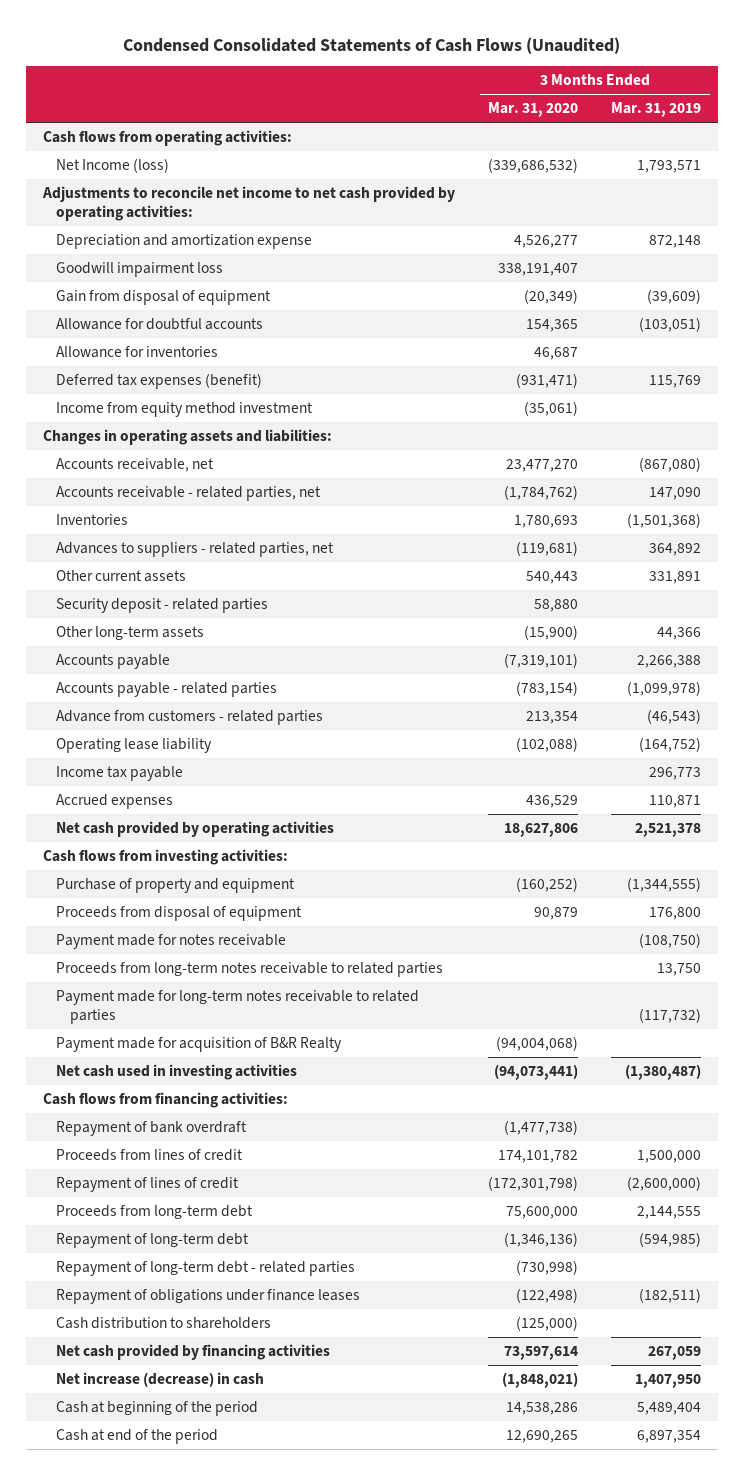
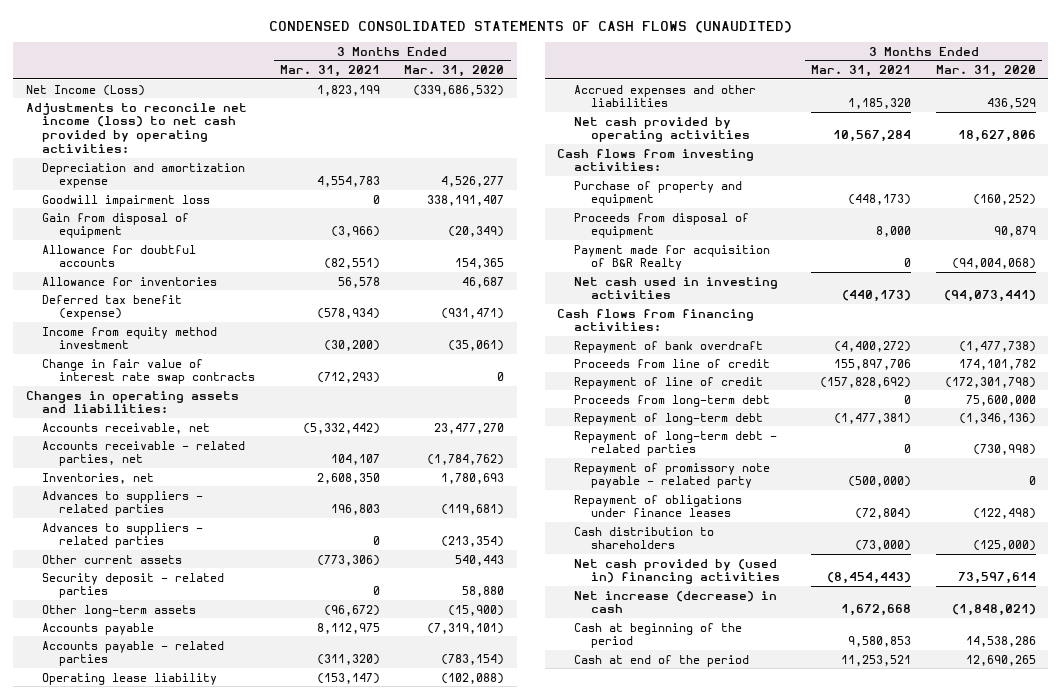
[123,36,621,54] Condensed Consolidated Statements of Cash Flows (Unaudited) -> [268,20,792,33] CONDENSED CONSOLIDATED STATEMENTS OF CASH FLOWS (UNAUDITED)
[611,102,702,118] Mar. 31, 2019 -> none
none -> [279,65,380,78] Mar. 31, 2021
[42,130,292,147] Cash flows from operating activities: -> none
[56,158,170,174] Net Income (loss) -> [25,84,145,96] Net Income (Loss)
[41,186,455,222] Adjustments to reconcile net income to net cash provided by operating activities: -> [25,102,247,154] Adjustments to reconcile net income (loss) to net cash provided by operating activities:
[56,373,263,390] Deferred tax expenses (benefit) -> [42,294,183,321] Deferred tax benefit (expense)
none -> [42,358,256,385] Change in fair value of interest rate swap contracts
[56,514,129,526] Inventories -> [42,472,155,484] Inventories, net
[56,542,335,558] Advances to suppliers - related parties, net -> [42,490,204,517] Advances to suppliers - related parties
none -> [42,522,204,549] Advances to suppliers - related parties
[56,710,324,726] Advance from customers - related parties -> none
[56,766,184,782] Income tax payable -> none
[56,794,174,810] Accrued expenses -> [574,84,757,108] Accrued expenses and other liabilities
[56,934,287,950] Payment made for notes receivable -> none
[56,962,444,978] Proceeds from long-term notes receivable to related parties -> none
[56,990,420,1025] Payment made for long-term notes receivable to related parties -> none
[56,1149,244,1162] Proceeds from lines of credit -> [574,358,771,368] Proceeds from line of credit
[56,1177,240,1193] Repayment of lines of credit -> [574,376,764,389] Repayment of line of credit
none -> [574,462,771,489] Repayment of promissory note payable - related party
[56,1344,331,1361] Net cash provided by financing activities -> [574,558,780,585] Net cash provided by (used in) financing activities

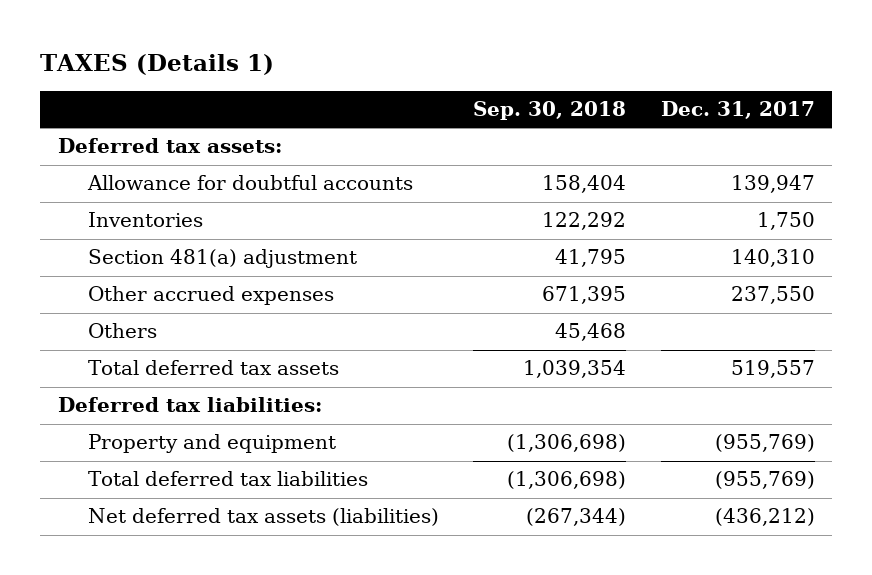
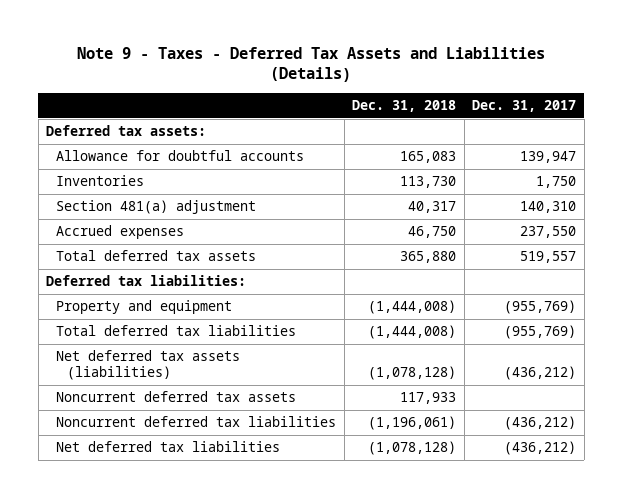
[40,53,275,75] TAXES (Details 1) -> [77,46,546,83] Note 9 - Taxes - Deferred Tax Assets and Liabilities (Details)
[473,101,627,121] Sep. 30, 2018 -> none
none -> [352,99,457,112] Dec. 31, 2018
[88,323,158,339] Others -> none
[88,286,335,306] Other accrued expenses -> [56,225,185,240] Accrued expenses
none -> [56,391,297,403] Noncurrent deferred tax assets
none -> [56,416,337,428] Noncurrent deferred tax liabilities
none -> [56,441,281,453] Net deferred tax liabilities

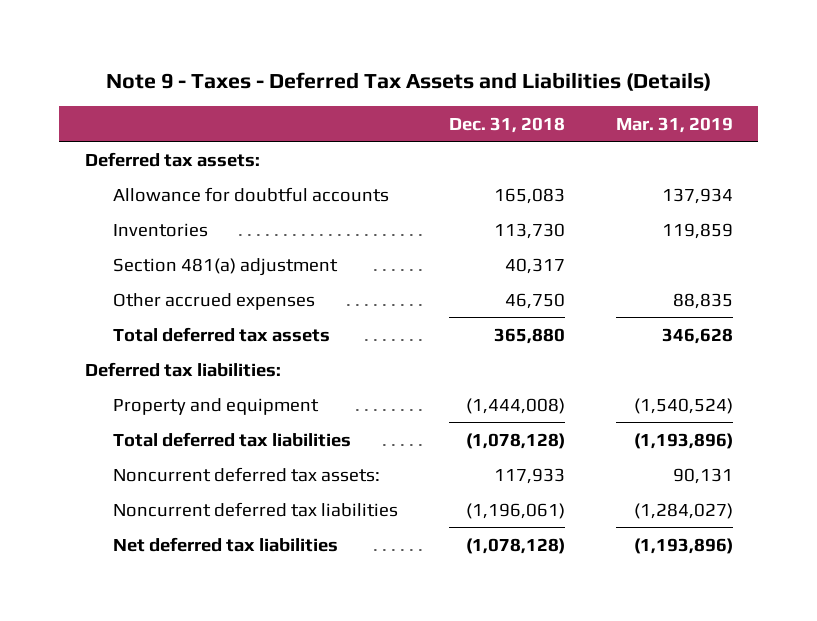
[472,99,577,112] Dec. 31, 2017 -> none
none -> [615,116,733,133] Mar. 31, 2019
[56,225,185,240] Accrued expenses -> [112,292,315,310] Other accrued expenses
[56,350,241,381] Net deferred tax assets (liabilities) -> none
[368,325,457,340] (1,444,008) -> [465,432,565,449] (1,078,128)
[56,391,297,403] Noncurrent deferred tax assets -> [112,466,380,482] Noncurrent deferred tax assets:

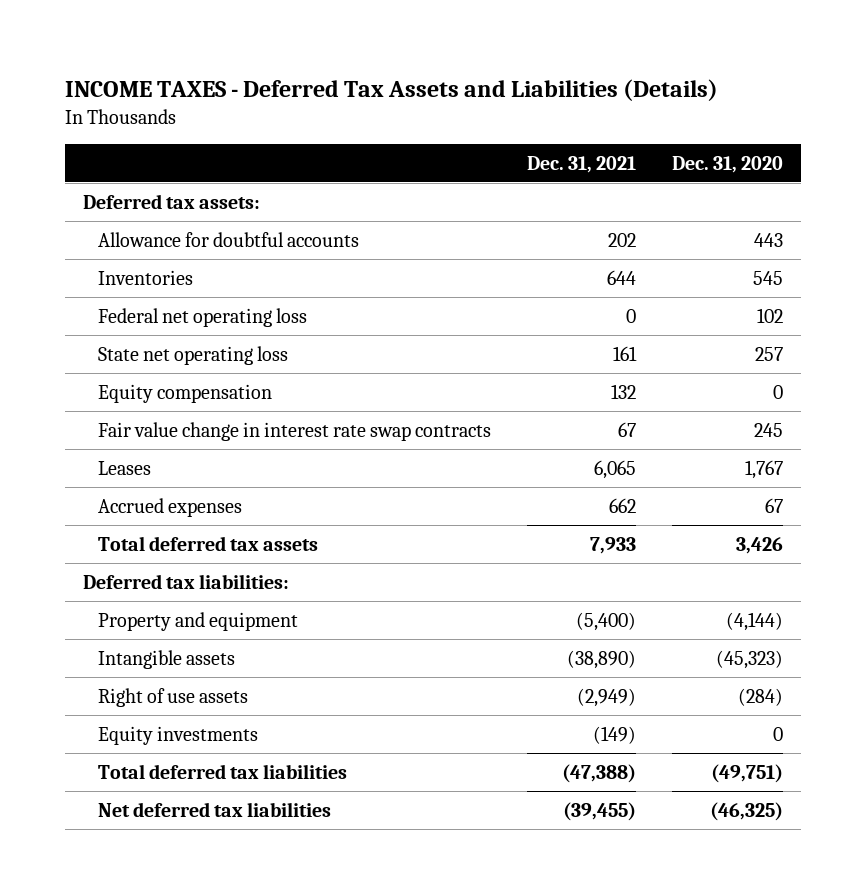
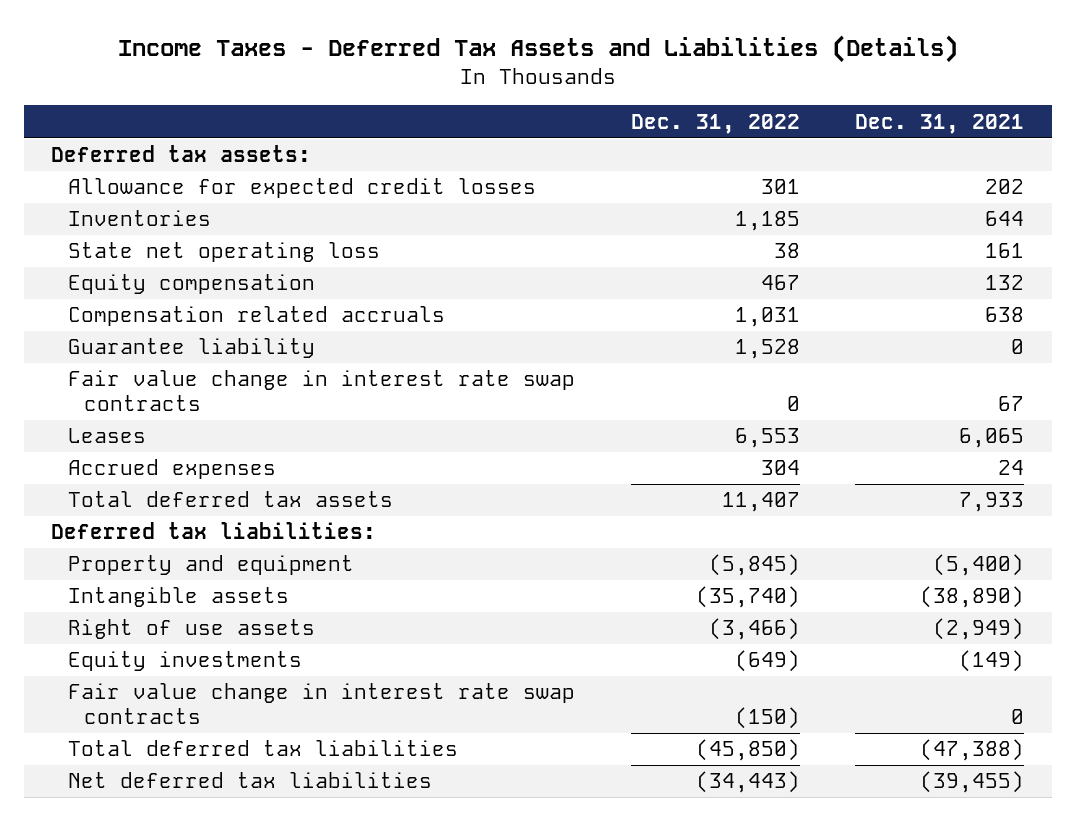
[65,78,719,101] INCOME TAXES - Deferred Tax Assets and Liabilities (Details) -> [117,35,958,64] Income Taxes - Deferred Tax Assets and Liabilities (Details)
[671,155,783,173] Dec. 31, 2020 -> none
none -> [630,113,800,134] Dec. 31, 2022
[97,231,359,247] Allowance for doubtful accounts -> none
none -> [67,178,536,199] Allowance for expected credit losses
[97,307,307,327] Federal net operating loss -> none
none -> [67,306,445,327] Compensation related accruals
none -> [67,338,315,359] Guarantee liability
[608,497,636,513] 662 -> [998,460,1025,476] 24
none -> [67,683,575,724] Fair value change in interest rate swap contracts

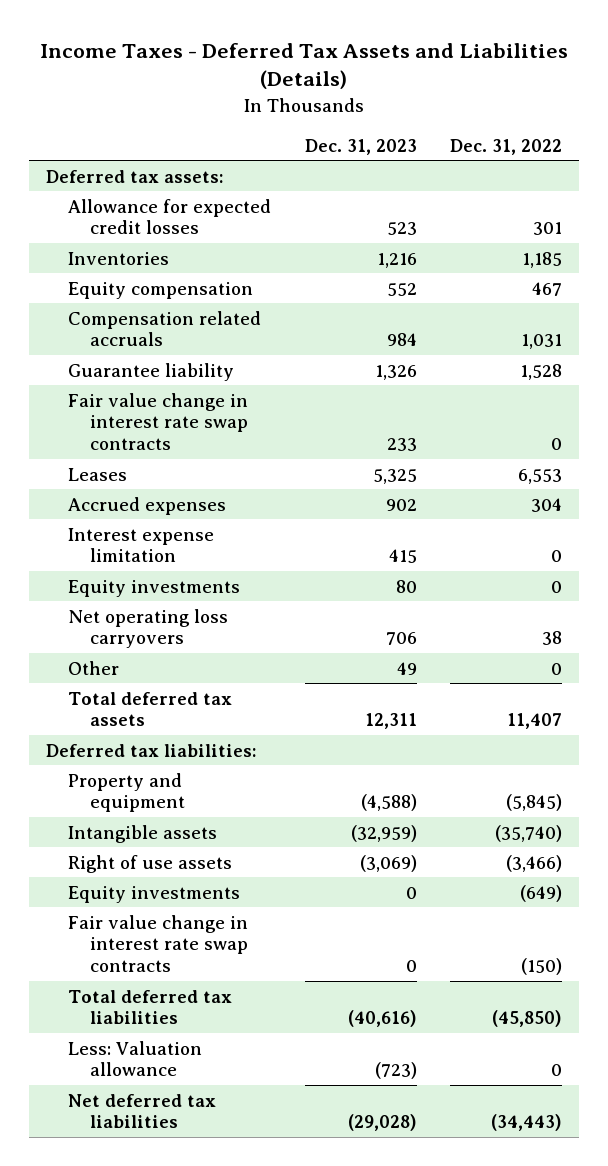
[855,113,1025,134] Dec. 31, 2021 -> none
none -> [304,138,417,155] Dec. 31, 2023
[67,242,380,263] State net operating loss -> none
none -> [67,527,214,563] Interest expense limitation
none -> [67,579,240,597] Equity investments
none -> [67,608,228,649] Net operating loss carryovers
none -> [67,660,119,675] Other
none -> [67,1040,202,1077] Less: Valuation allowance

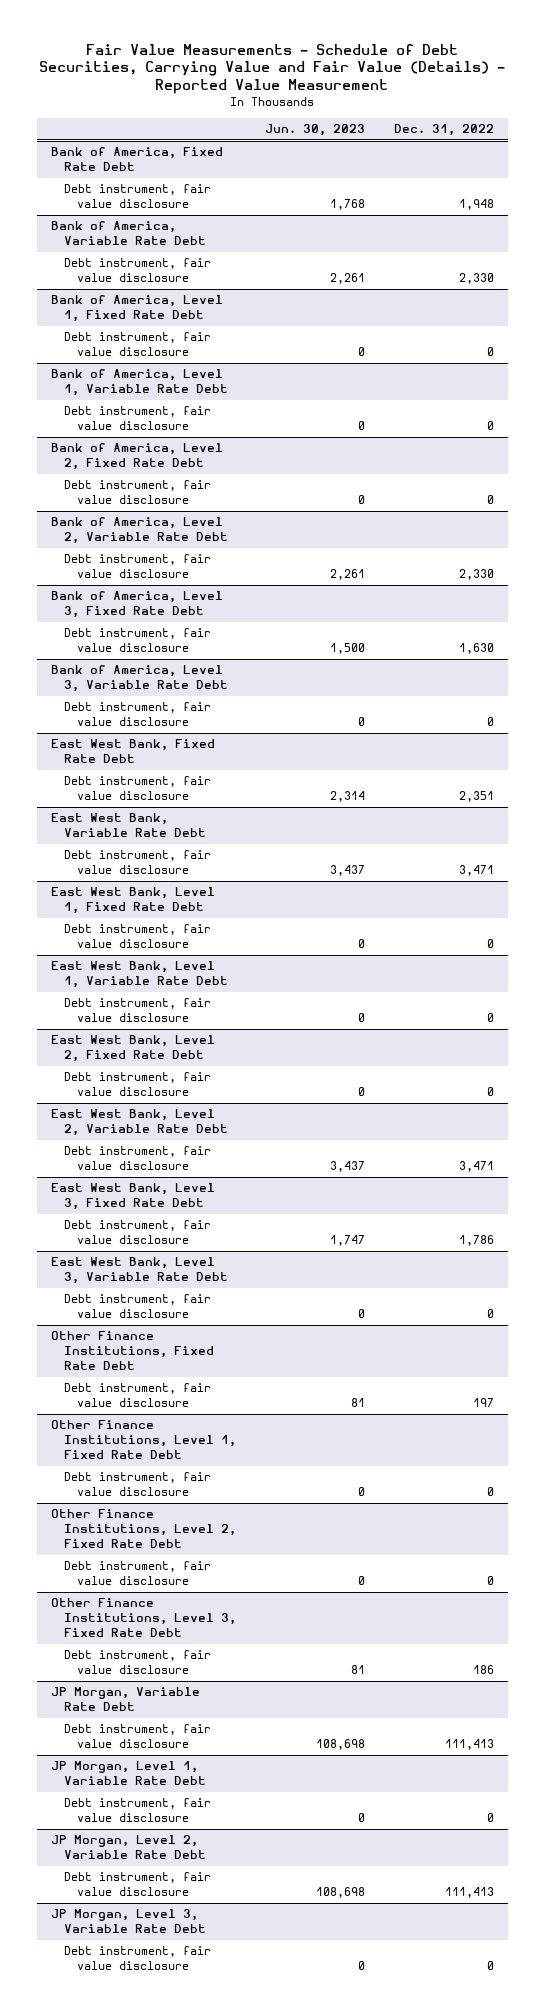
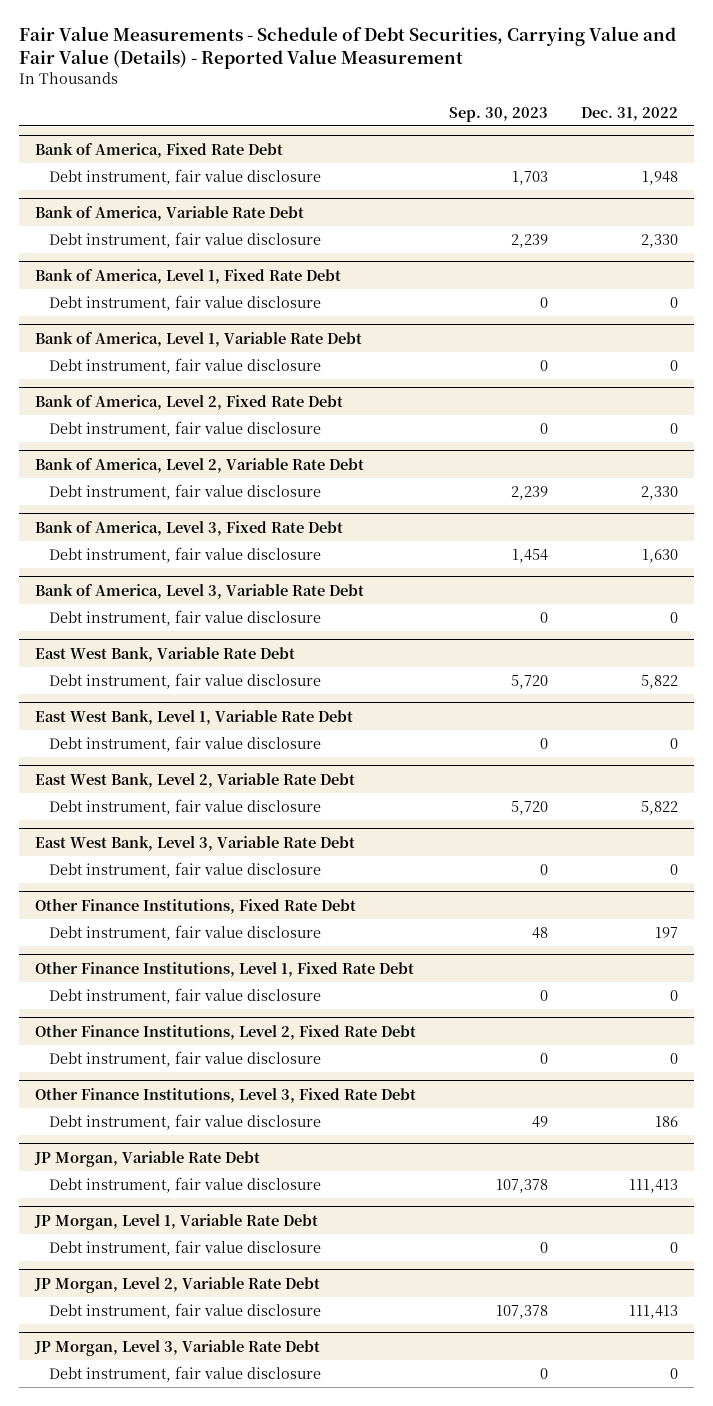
[264,124,365,137] Jun. 30, 2023 -> none
none -> [449,106,549,122] Sep. 30, 2023
[50,739,215,764] East West Bank, Fixed Rate Debt -> none
[63,776,211,801] Debt instrument, fair value disclosure -> none
[50,887,215,915] East West Bank, Level 1, Fixed Rate Debt -> none
[63,924,211,949] Debt instrument, fair value disclosure -> none
[458,865,494,877] 3,471 -> [640,675,678,690] 5,822
[50,1035,215,1063] East West Bank, Level 2, Fixed Rate Debt -> none
[63,1072,211,1097] Debt instrument, fair value disclosure -> none
[50,1183,215,1211] East West Bank, Level 3, Fixed Rate Debt -> none
[63,1220,211,1245] Debt instrument, fair value disclosure -> none
[458,1161,494,1173] 3,471 -> [640,801,678,816] 5,822

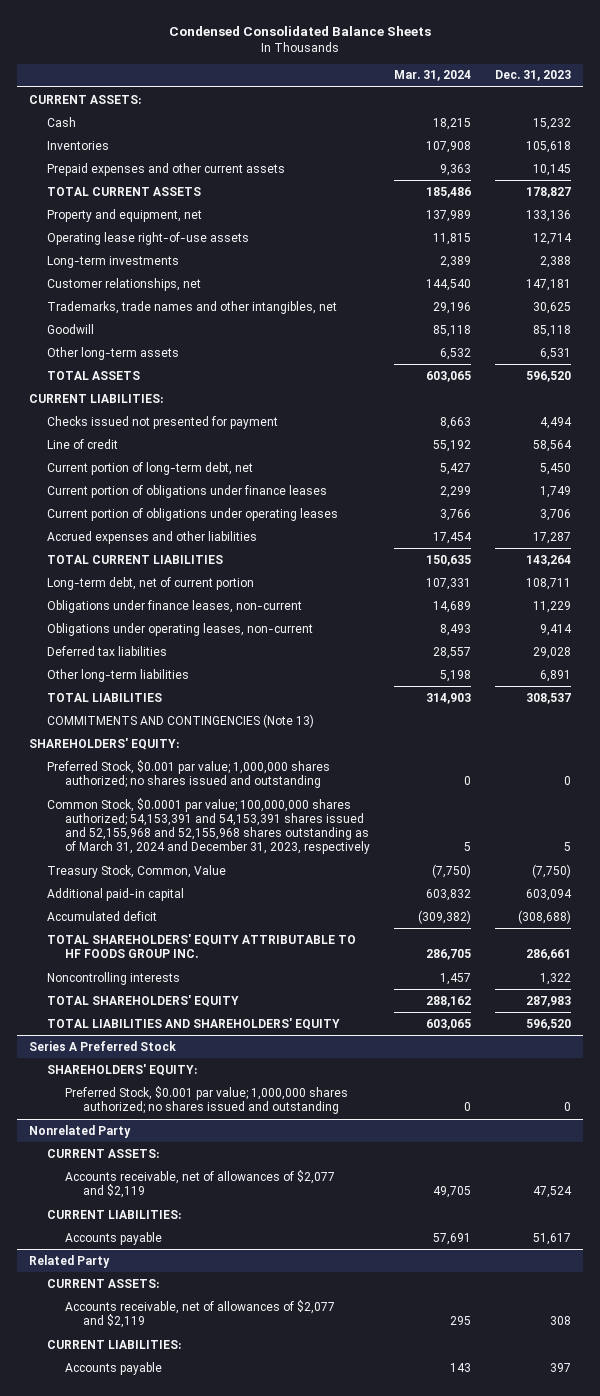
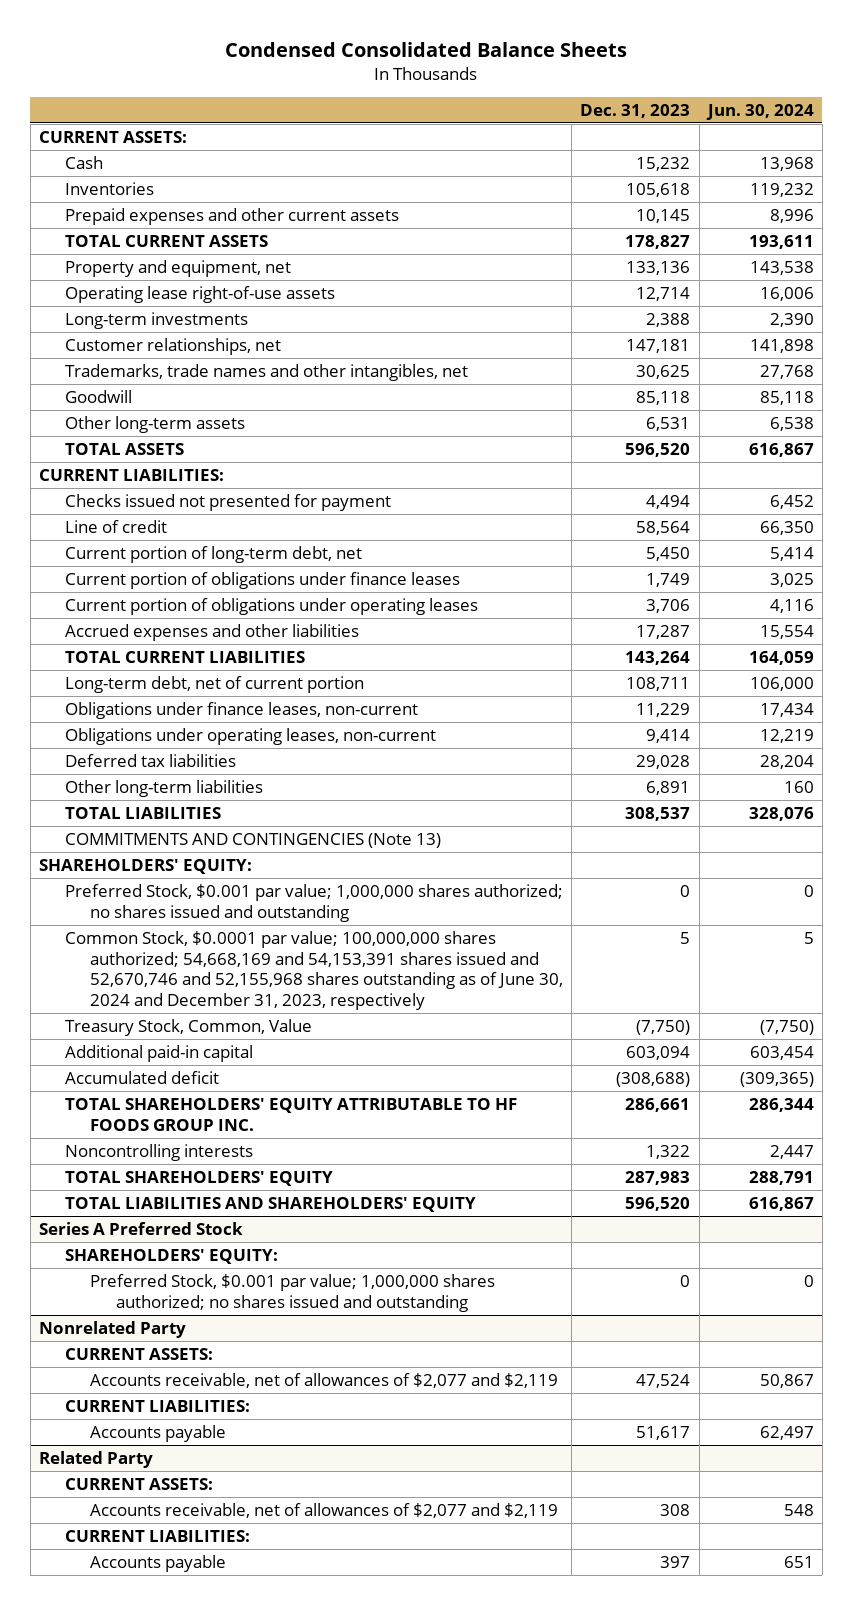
[393,70,471,82] Mar. 31, 2024 -> none
none -> [705,103,814,120] Jun. 30, 2024
[47,797,371,855] Common Stock, $0.0001 par value; 100,000,000 shares authorized; 54,153,391 and 54,153,391 shares issued and 52,155,968 and 52,155,968 shares outstanding as of March 31, 2024 and December 31, 2023, respectively -> [64,931,564,1011] Common Stock, $0.0001 par value; 100,000,000 shares authorized; 54,668,169 and 54,153,391 shares issued and 52,670,746 and 52,155,968 shares outstanding as of June 30, 2024 and December 31, 2023, respectively

